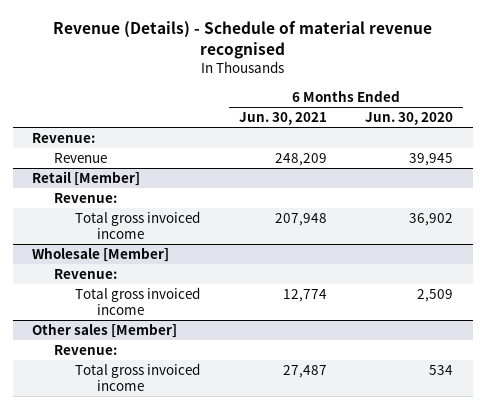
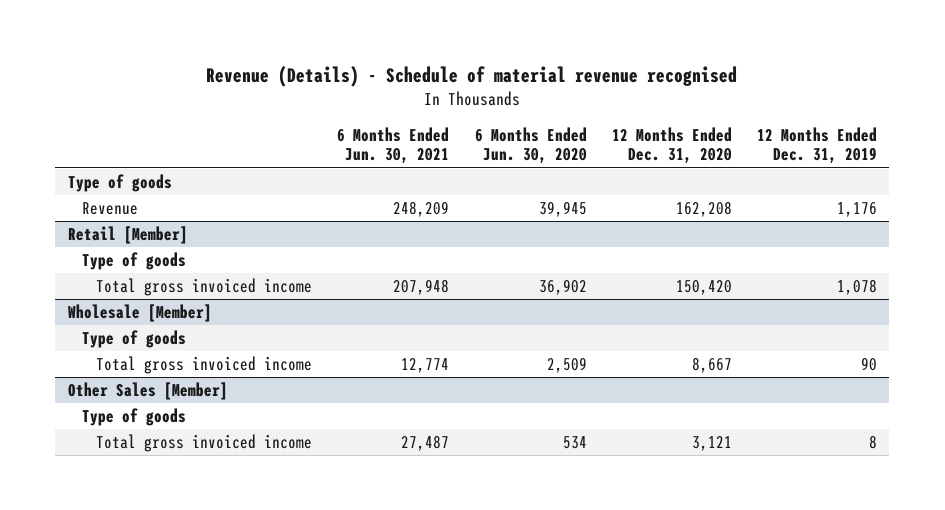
none -> [611,126,732,165] 12 Months Ended Dec. 31, 2020
none -> [756,126,877,165] 12 Months Ended Dec. 31, 2019
[32,133,96,144] Revenue: -> none
none -> [67,174,172,193] Type of goods
[53,193,117,204] Revenue: -> none
none -> [82,252,187,271] Type of goods
[53,269,117,280] Revenue: -> none
none -> [82,330,187,349] Type of goods
[53,345,117,356] Revenue: -> none
[32,323,178,339] Other sales [Member] -> [67,382,228,401] Other Sales [Member]
none -> [82,408,187,427] Type of goods

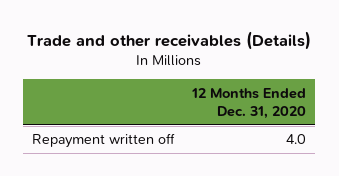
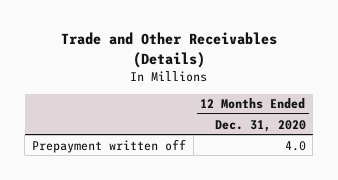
[27,30,312,50] Trade and other receivables (Details) -> [60,32,277,68] Trade and Other Receivables (Details)
[32,133,176,149] Repayment written off -> [32,138,187,153] Prepayment written off

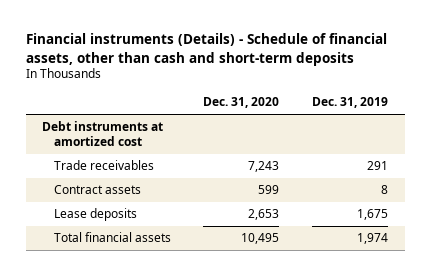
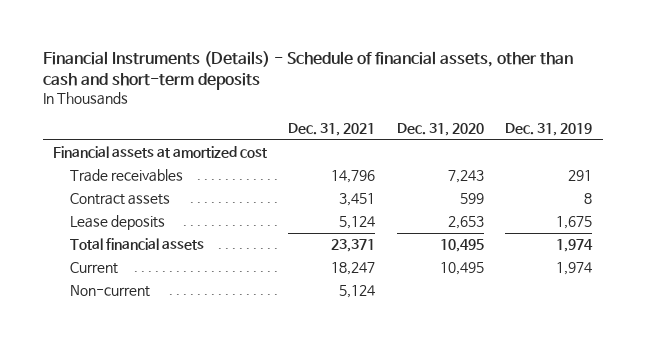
[25,33,387,66] Financial instruments (Details) - Schedule of financial assets, other than cash and short-term deposits -> [42,50,573,90] Financial Instruments (Details) - Schedule of financial assets, other than cash and short-term deposits
none -> [288,123,376,137] Dec. 31, 2021
[42,121,164,147] Debt instruments at amortized cost -> none
none -> [53,146,268,159] Financial assets at amortized cost
none -> [70,262,119,275] Current
none -> [70,285,151,298] Non-current

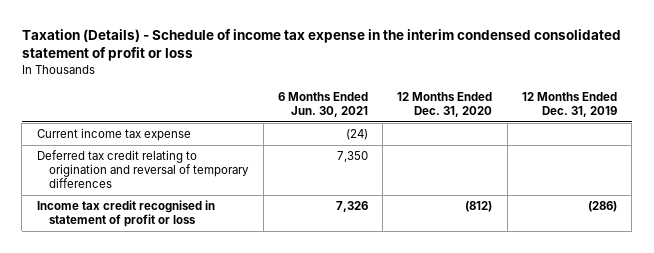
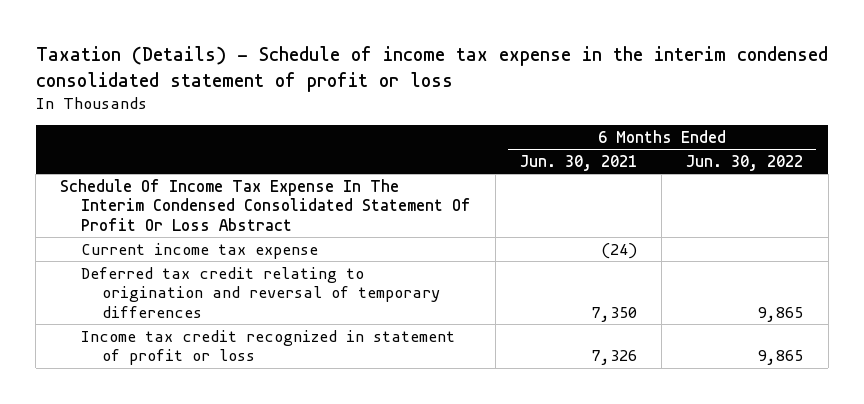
[397,91,493,117] 12 Months Ended Dec. 31, 2020 -> none
[521,91,617,117] 12 Months Ended Dec. 31, 2019 -> none
none -> [686,154,804,171] Jun. 30, 2022
none -> [60,178,471,231] Schedule Of Income Tax Expense In The Interim Condensed Consolidated Statement Of Profit Or Loss Abstract
[36,200,215,228] Income tax credit recognised in statement of profit or loss -> [80,329,455,366] Income tax credit recognized in statement of profit or loss

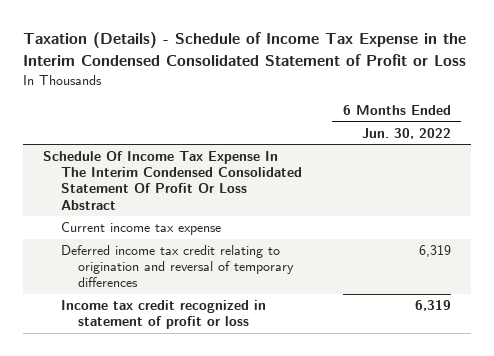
[35,46,828,92] Taxation (Details) - Schedule of income tax expense in the interim condensed consolidated statement of profit or loss -> [22,32,466,66] Taxation (Details) - Schedule of Income Tax Expense in the Interim Condensed Consolidated Statement of Profit or Loss
[520,154,638,171] Jun. 30, 2021 -> none
[80,266,440,318] Deferred tax credit relating to origination and reversal of temporary differences -> [60,245,295,288] Deferred income tax credit relating to origination and reversal of temporary differences
[757,306,804,322] 9,865 -> [418,245,451,258] 6,319
[757,350,804,366] 9,865 -> [414,300,451,312] 6,319

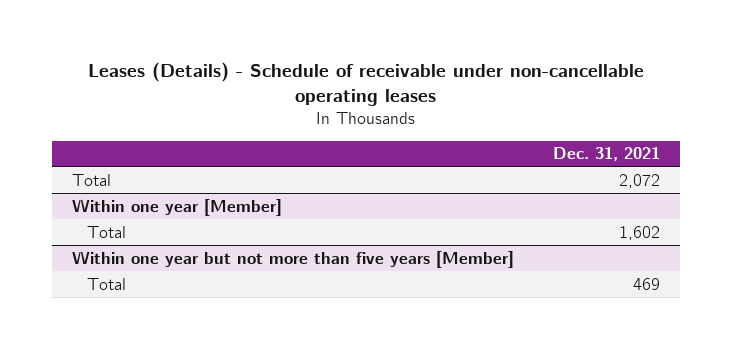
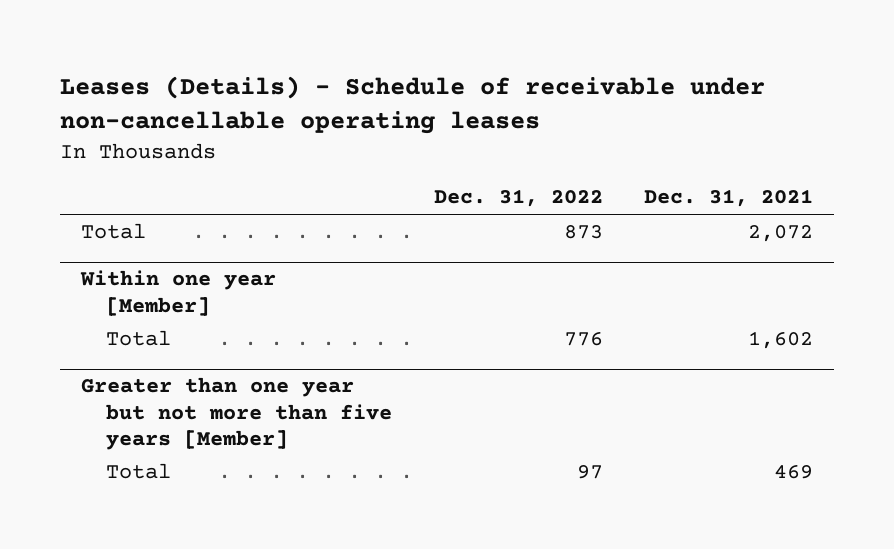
none -> [433,189,603,208] Dec. 31, 2022
[71,250,514,268] Within one year but not more than five years [Member] -> [80,377,393,450] Greater than one year but not more than five years [Member]

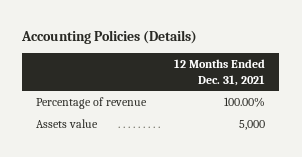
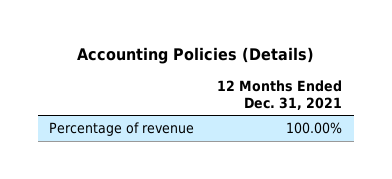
[36,118,99,128] Assets value -> none

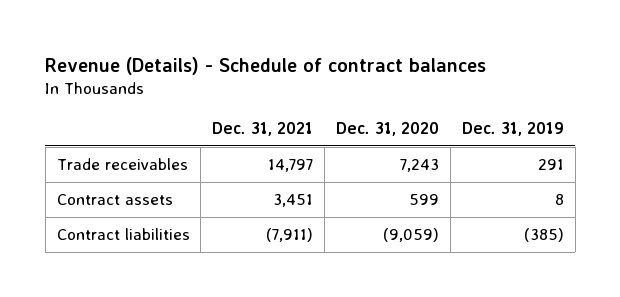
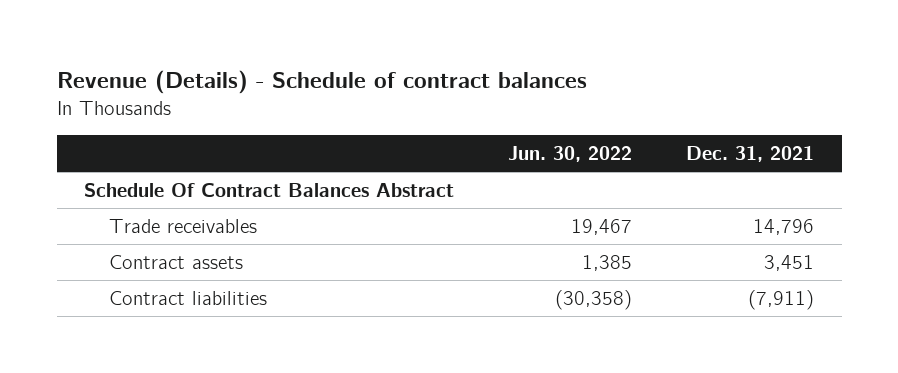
[336,122,440,137] Dec. 31, 2020 -> none
[461,122,564,137] Dec. 31, 2019 -> none
none -> [508,146,633,163] Jun. 30, 2022
none -> [83,182,454,197] Schedule Of Contract Balances Abstract
[268,159,314,173] 14,797 -> [753,218,815,235] 14,796

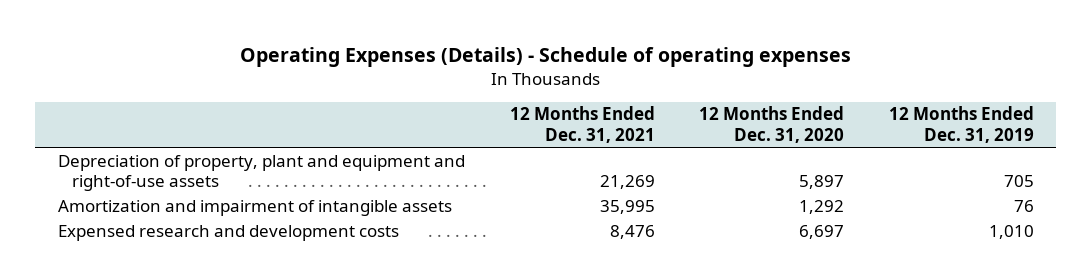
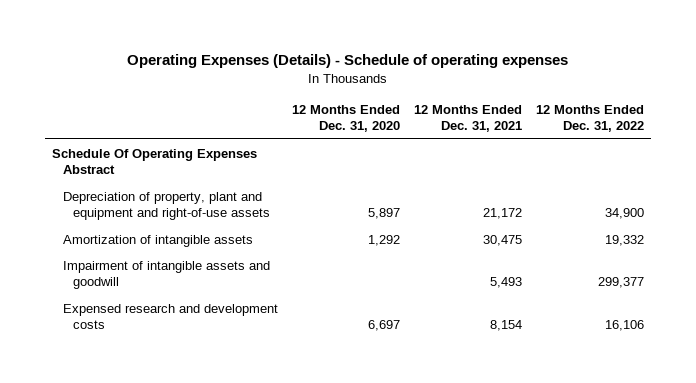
[889,106,1035,143] 12 Months Ended Dec. 31, 2019 -> none
none -> [536,104,645,133] 12 Months Ended Dec. 31, 2022
none -> [52,148,258,175] Schedule Of Operating Expenses Abstract
[599,175,655,190] 21,269 -> [482,208,522,220] 21,172
[57,199,452,216] Amortization and impairment of intangible assets -> [62,234,253,247] Amortization of intangible assets
[599,199,655,214] 35,995 -> [482,234,522,246] 30,475
none -> [62,260,270,290] Impairment of intangible assets and goodwill
[609,224,655,239] 8,476 -> [489,320,522,332] 8,154

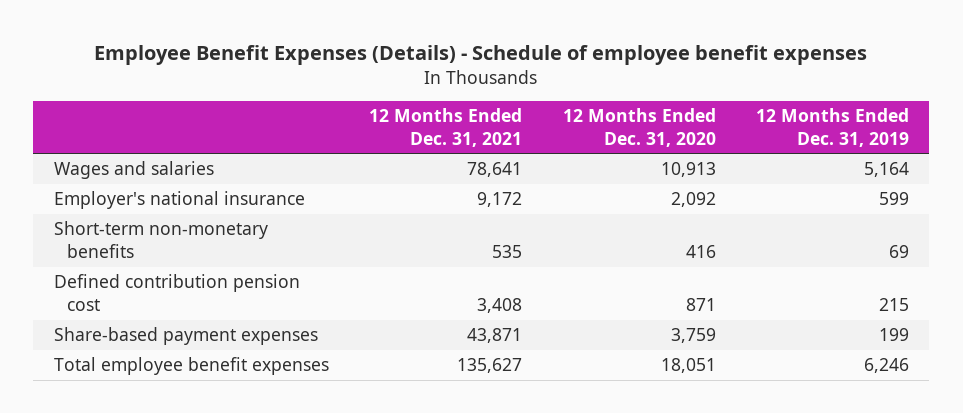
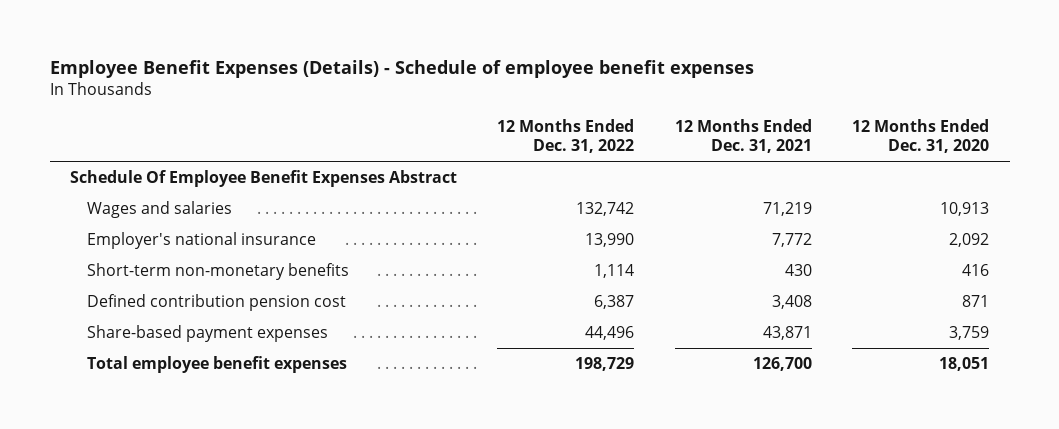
[756,108,910,147] 12 Months Ended Dec. 31, 2019 -> none
none -> [497,119,635,154] 12 Months Ended Dec. 31, 2022
none -> [69,170,457,188] Schedule Of Employee Benefit Expenses Abstract
[467,162,523,178] 78,641 -> [762,202,812,217] 71,219
[477,192,523,208] 9,172 -> [771,233,812,248] 7,772
[492,244,523,258] 535 -> [784,264,812,277] 430
[457,358,523,374] 135,627 -> [752,357,812,372] 126,700

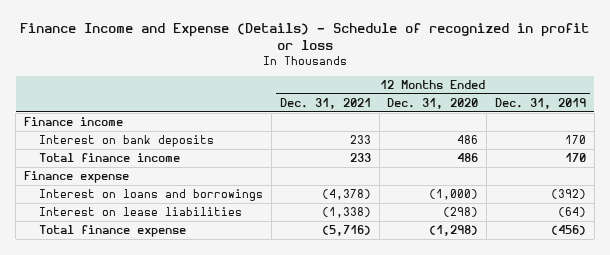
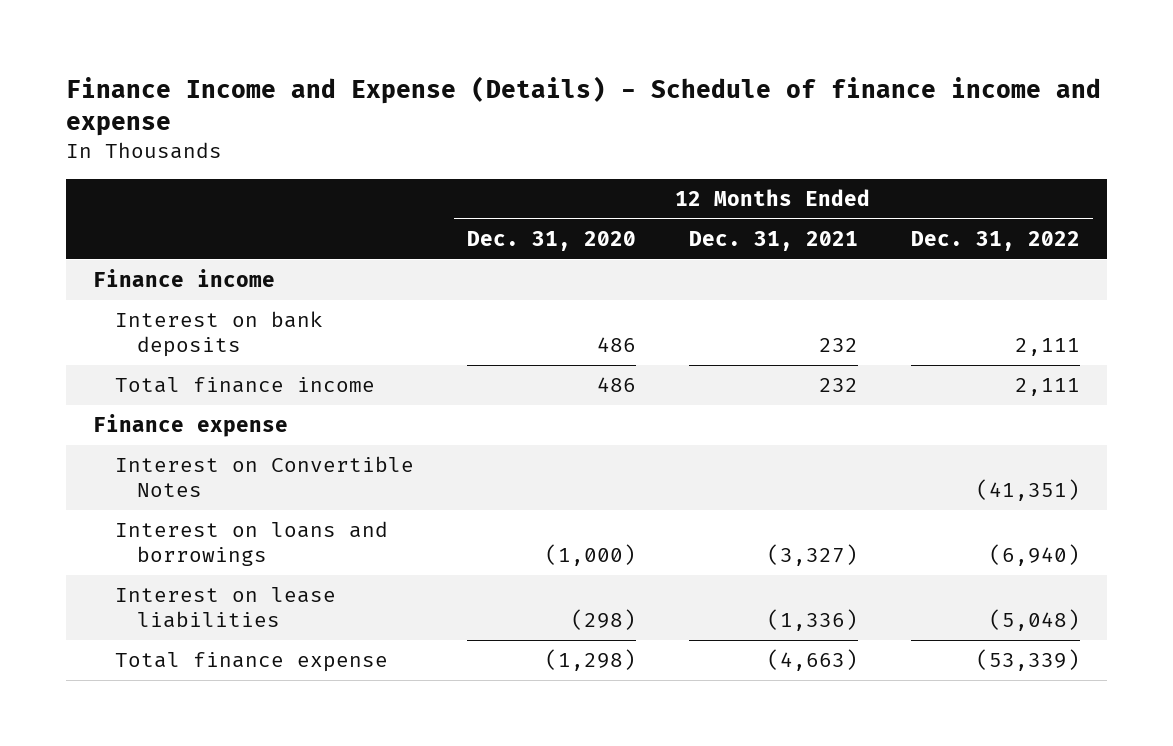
[19,22,589,50] Finance Income and Expense (Details) - Schedule of recognized in profit or loss -> [66,76,1102,137] Finance Income and Expense (Details) - Schedule of finance income and expense
[495,98,587,110] Dec. 31, 2019 -> none
none -> [911,231,1081,252] Dec. 31, 2022
[349,135,371,145] 233 -> [818,337,858,352] 232
[349,153,371,163] 233 -> [818,378,858,393] 232
none -> [114,456,414,497] Interest on Convertible Notes
[321,189,371,201] (4,378) -> [766,543,858,566] (3,327)
[321,207,371,219] (1,338) -> [766,608,858,631] (1,336)
[321,225,371,237] (5,716) -> [766,649,858,672] (4,663)

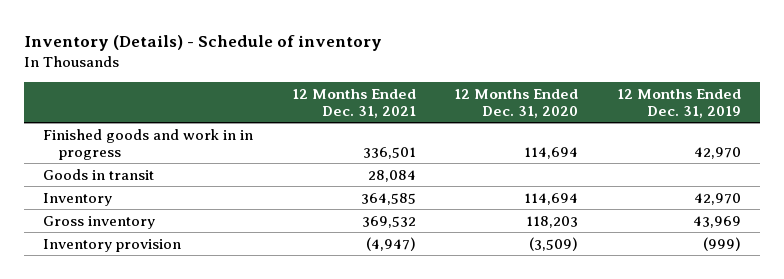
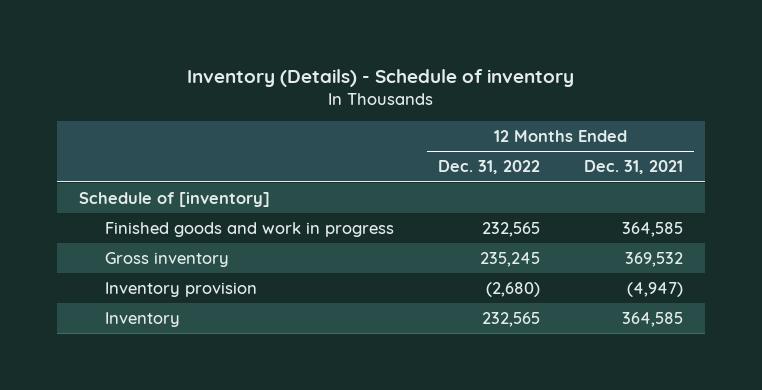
[454,88,579,118] 12 Months Ended Dec. 31, 2020 -> none
[616,88,741,118] 12 Months Ended Dec. 31, 2019 -> none
none -> [437,160,540,175] Dec. 31, 2022
[43,168,155,180] Goods in transit -> none
none -> [79,191,271,207] Schedule of [inventory]
[43,128,254,160] Finished goods and work in in progress -> [104,221,394,237] Finished goods and work in progress
[362,146,416,159] 336,501 -> [622,221,684,237] 364,585
[43,192,113,206] Inventory -> [104,311,180,327] Inventory

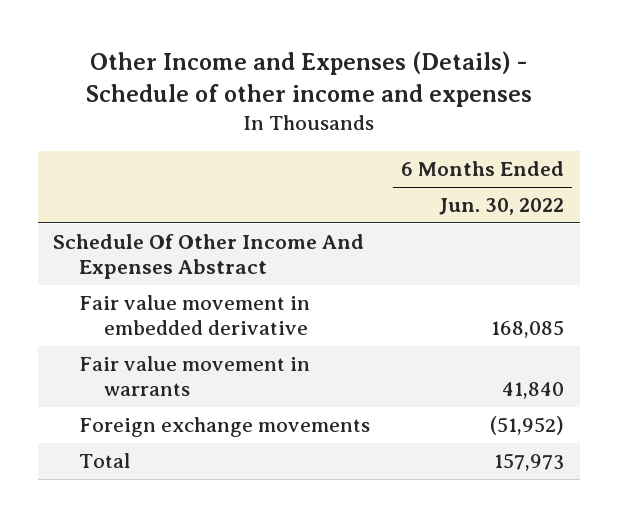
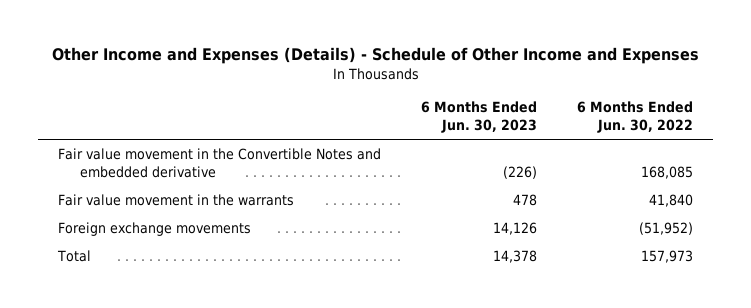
[85,51,532,108] Other Income and Expenses (Details) - Schedule of other income and expenses -> [51,47,699,65] Other Income and Expenses (Details) - Schedule of Other Income and Expenses
none -> [421,101,538,134] 6 Months Ended Jun. 30, 2023
[53,234,365,280] Schedule Of Other Income And Expenses Abstract -> none
[78,295,310,336] Fair value movement in embedded derivative -> [58,148,382,179] Fair value movement in the Convertible Notes and embedded derivative
[78,356,310,397] Fair value movement in warrants -> [58,194,295,207] Fair value movement in the warrants

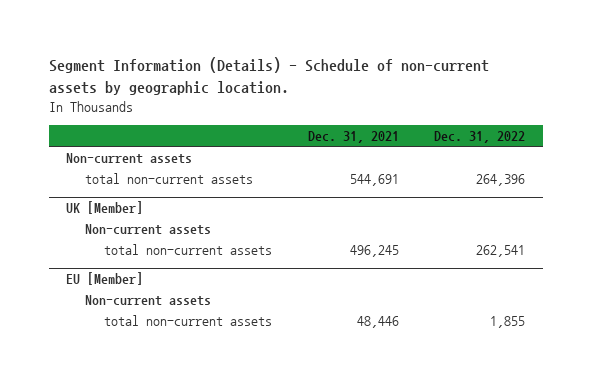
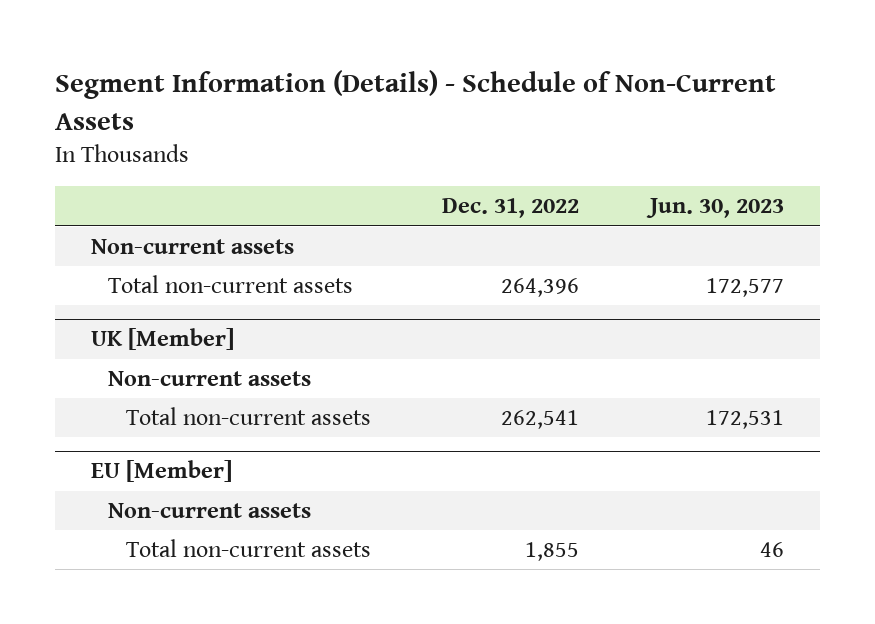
[48,57,489,96] Segment Information (Details) - Schedule of non-current assets by geographic location. -> [54,70,776,130] Segment Information (Details) - Schedule of Non-Current Assets
[307,130,399,143] Dec. 31, 2021 -> none
none -> [646,198,785,219] Jun. 30, 2023
[85,173,254,185] total non-current assets -> [108,275,354,294] Total non-current assets
[103,244,272,256] total non-current assets -> [125,407,371,426] Total non-current assets
[103,315,272,327] total non-current assets -> [125,539,371,558] Total non-current assets

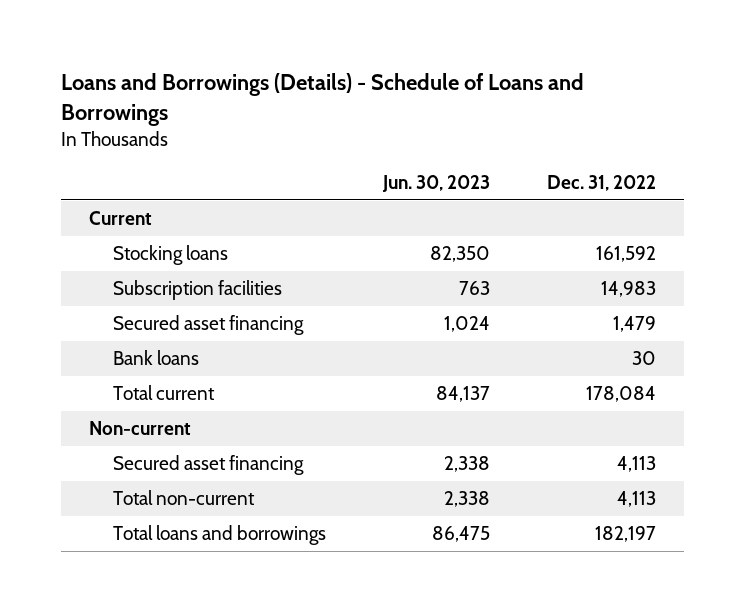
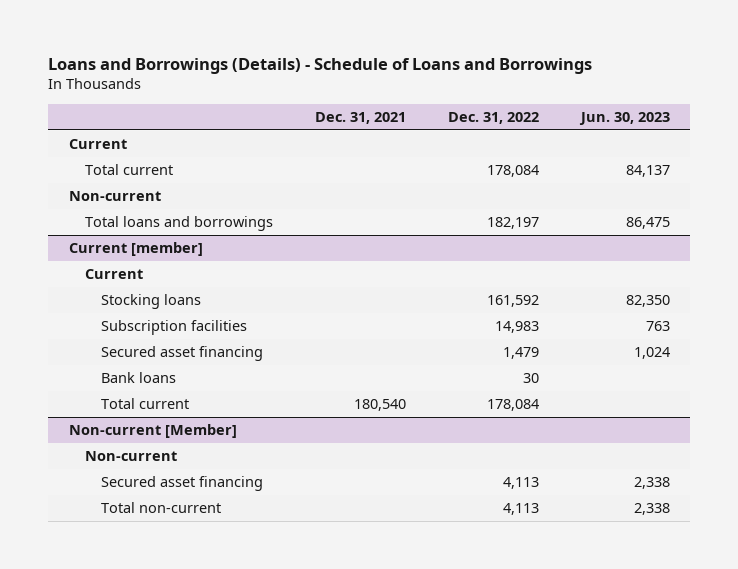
none -> [314,112,406,125] Dec. 31, 2021
[112,385,215,401] Total current -> [85,164,174,176] Total current
none -> [68,191,161,202] Non-current
[112,525,326,546] Total loans and borrowings -> [85,216,274,232] Total loans and borrowings
none -> [68,242,203,257] Current [member]
none -> [85,269,144,280] Current
none -> [101,398,190,410] Total current
none -> [68,424,237,439] Non-current [Member]

